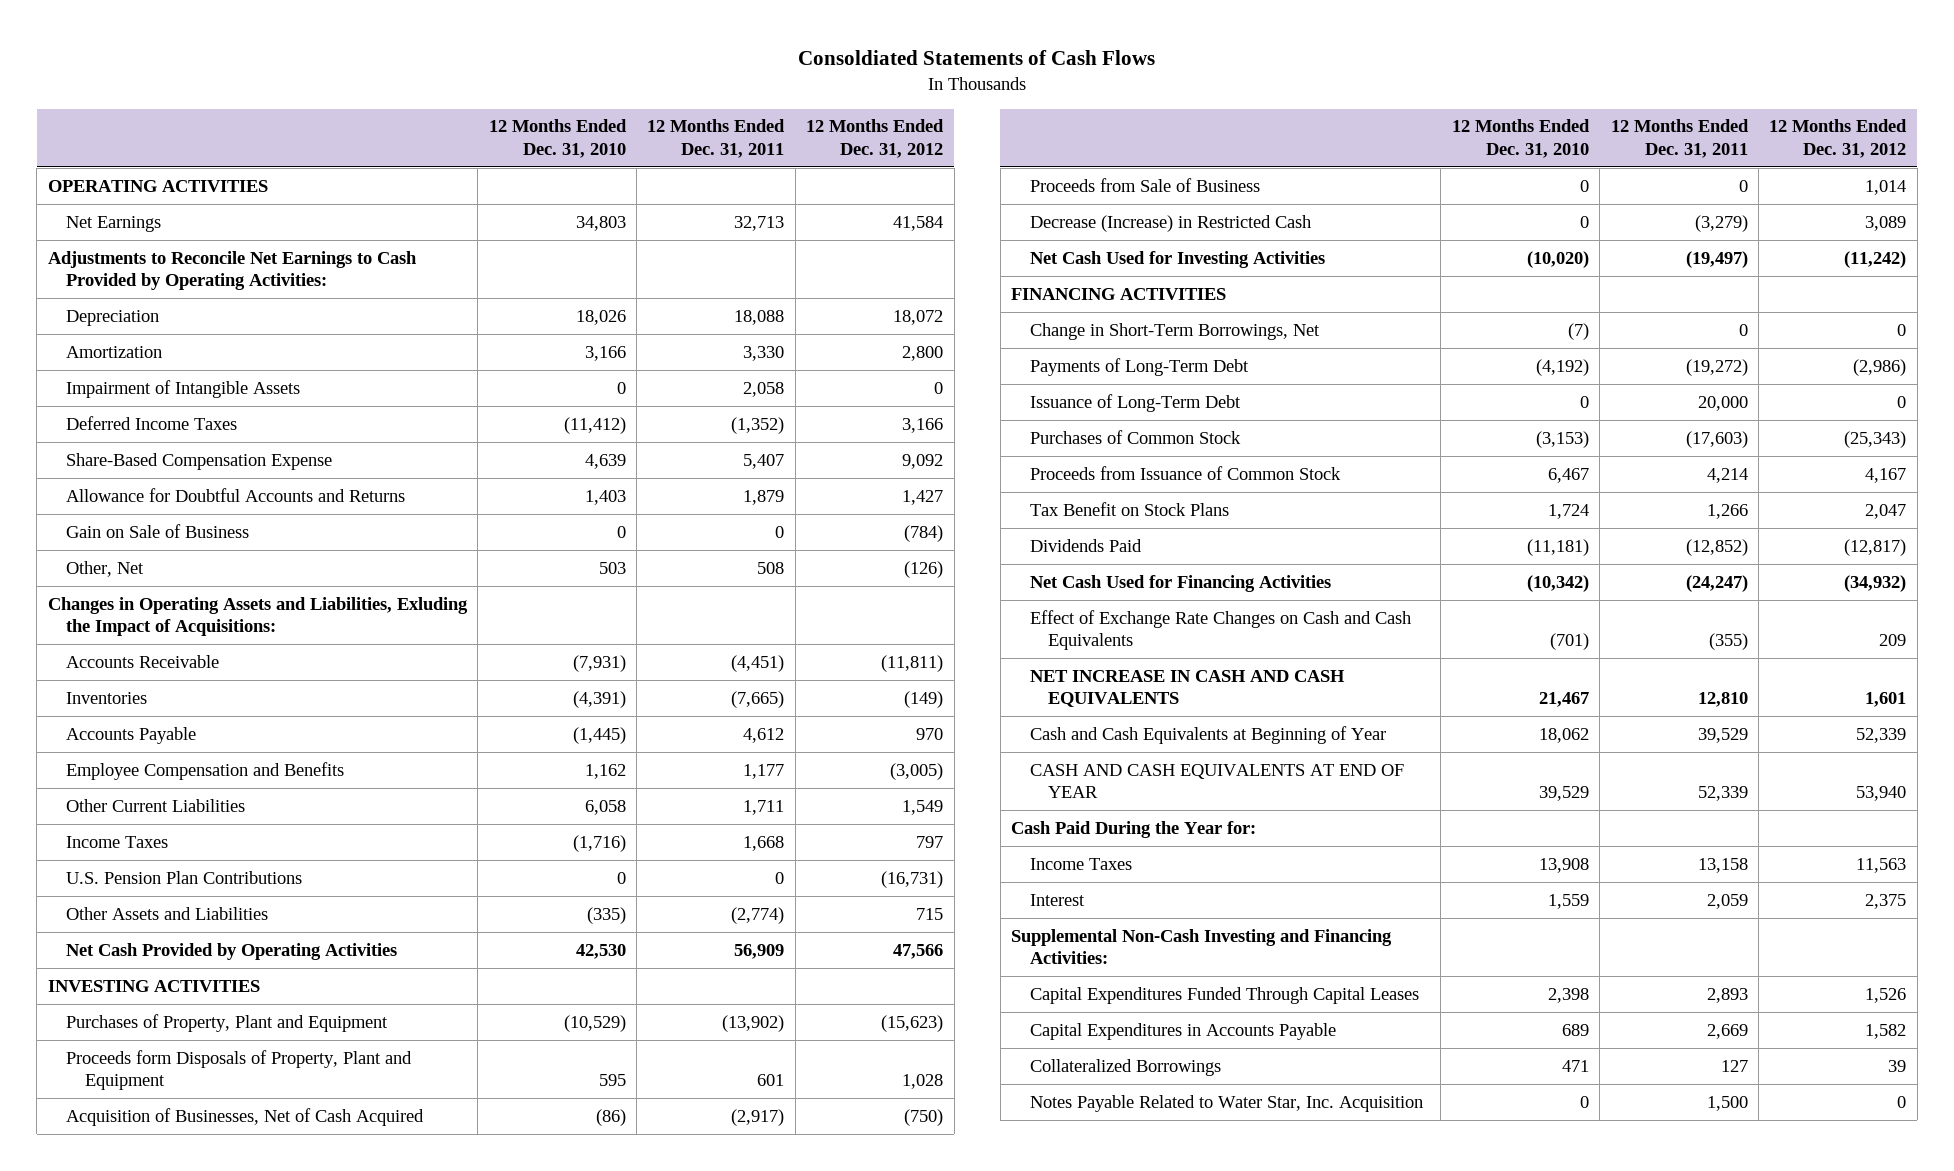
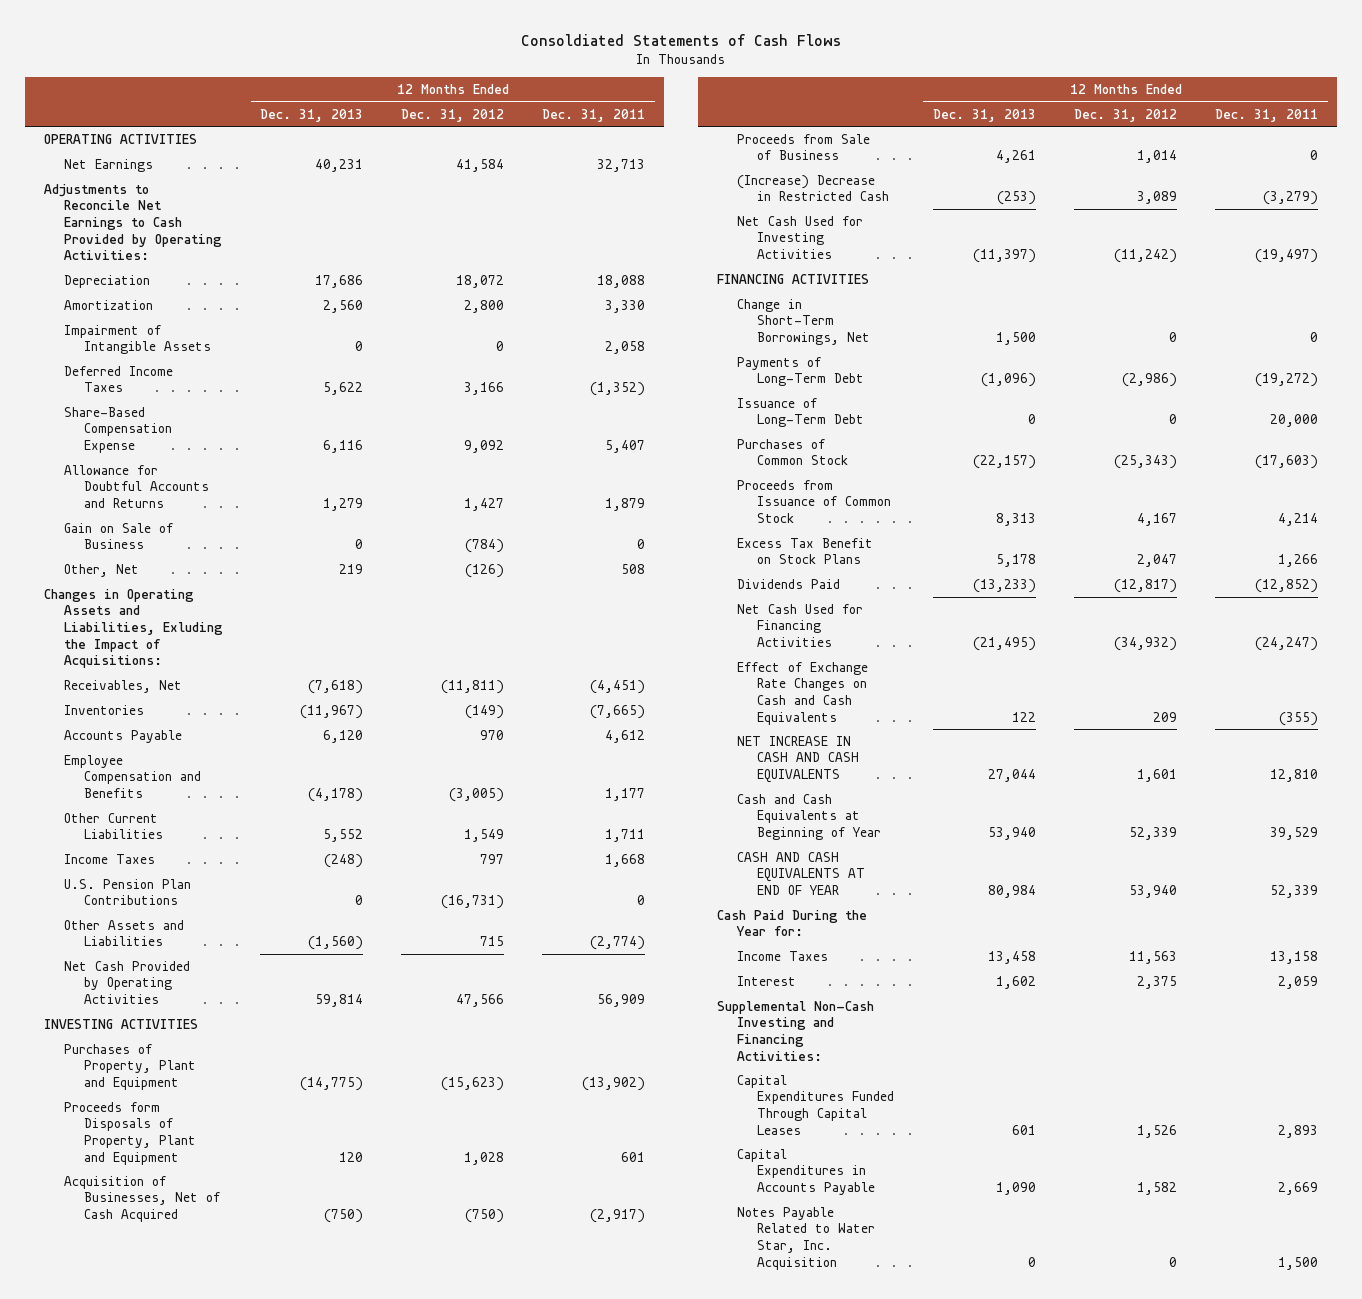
[488,119,627,158] 12 Months Ended Dec. 31, 2010 -> none
none -> [260,108,364,122] Dec. 31, 2013
[66,654,220,668] Accounts Receivable -> [63,679,182,693] Receivables, Net
[1029,214,1311,232] Decrease (Increase) in Restricted Cash -> [736,174,890,202] (Increase) Decrease in Restricted Cash
[1029,501,1229,516] Tax Benefit on Stock Plans -> [736,537,873,565] Excess Tax Benefit on Stock Plans
[1029,1058,1221,1076] Collateralized Borrowings -> none

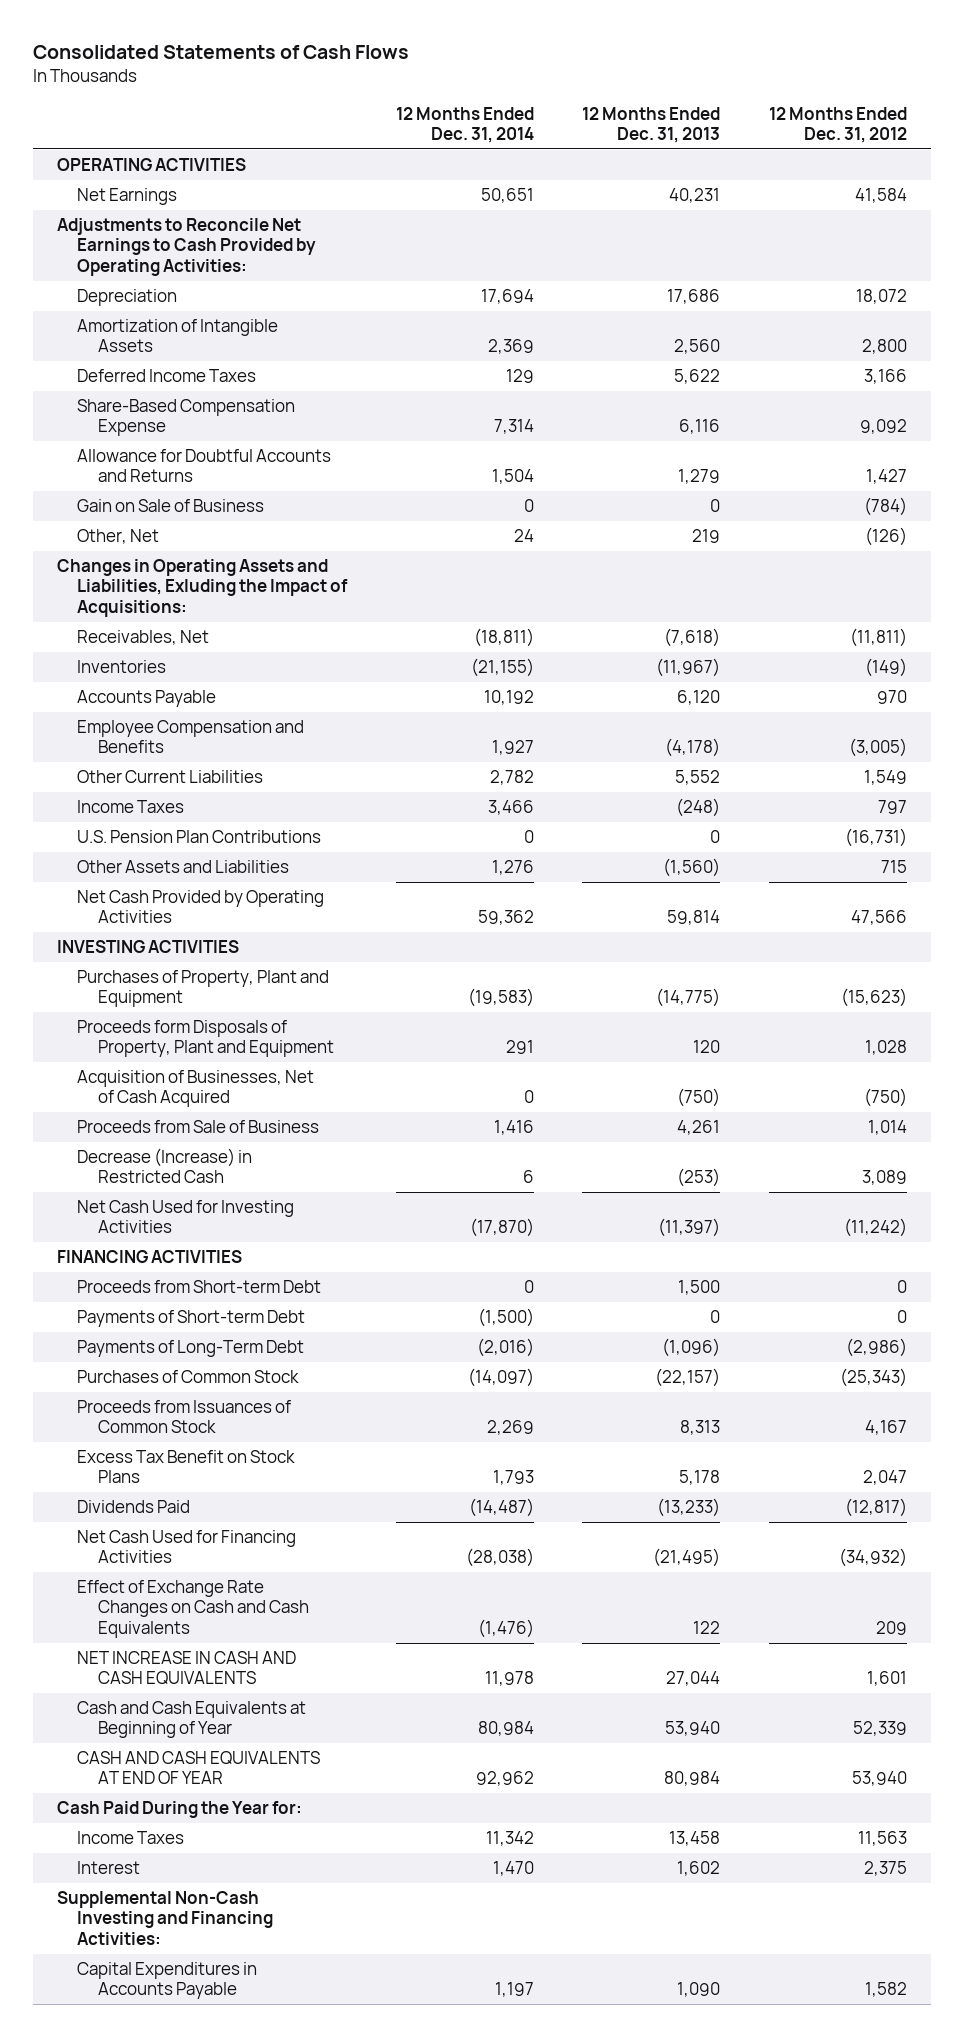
[520,33,841,46] Consoldiated Statements of Cash Flows -> [32,44,409,59] Consolidated Statements of Cash Flows
[542,108,646,122] Dec. 31, 2011 -> none
none -> [395,106,534,144] 12 Months Ended Dec. 31, 2014
[63,324,212,355] Impairment of Intangible Assets -> none
[63,299,153,310] Amortization -> [77,319,279,353] Amortization of Intangible Assets
[736,174,890,202] (Increase) Decrease in Restricted Cash -> [77,1148,253,1184] Decrease (Increase) in Restricted Cash
[736,298,871,345] Change in Short-Term Borrowings, Net -> none
none -> [77,1280,322,1294] Proceeds from Short-term Debt
none -> [77,1310,306,1328] Payments of Short-term Debt
[736,397,865,428] Issuance of Long-Term Debt -> none
[736,479,892,523] Proceeds from Issuance of Common Stock -> [77,1400,292,1434] Proceeds from Issuances of Common Stock
[736,1074,895,1135] Capital Expenditures Funded Through Capital Leases -> none
[736,1206,876,1270] Notes Payable Related to Water Star, Inc. Acquisition -> none

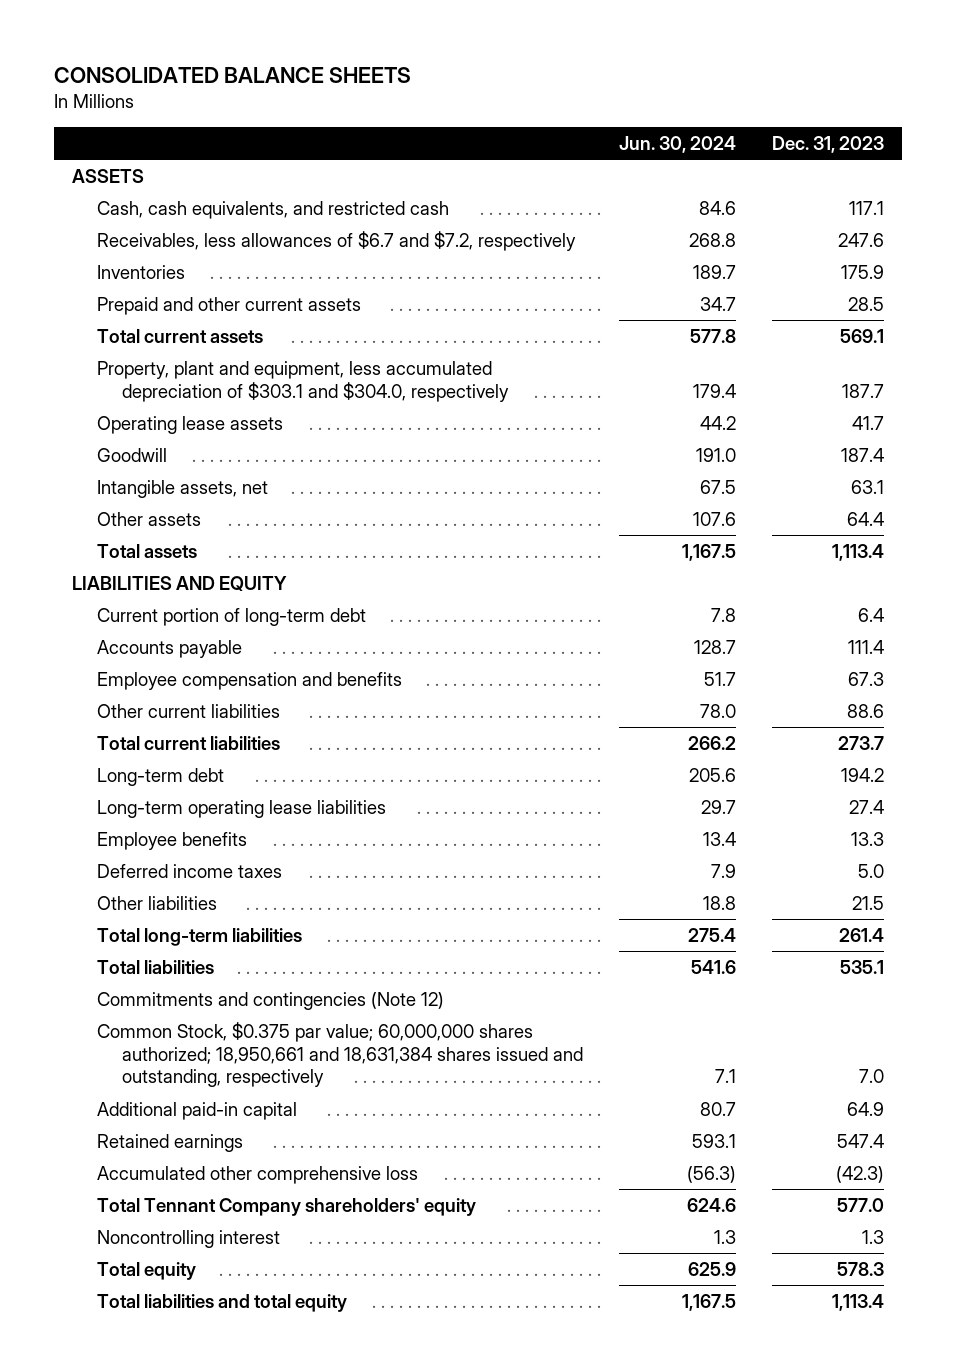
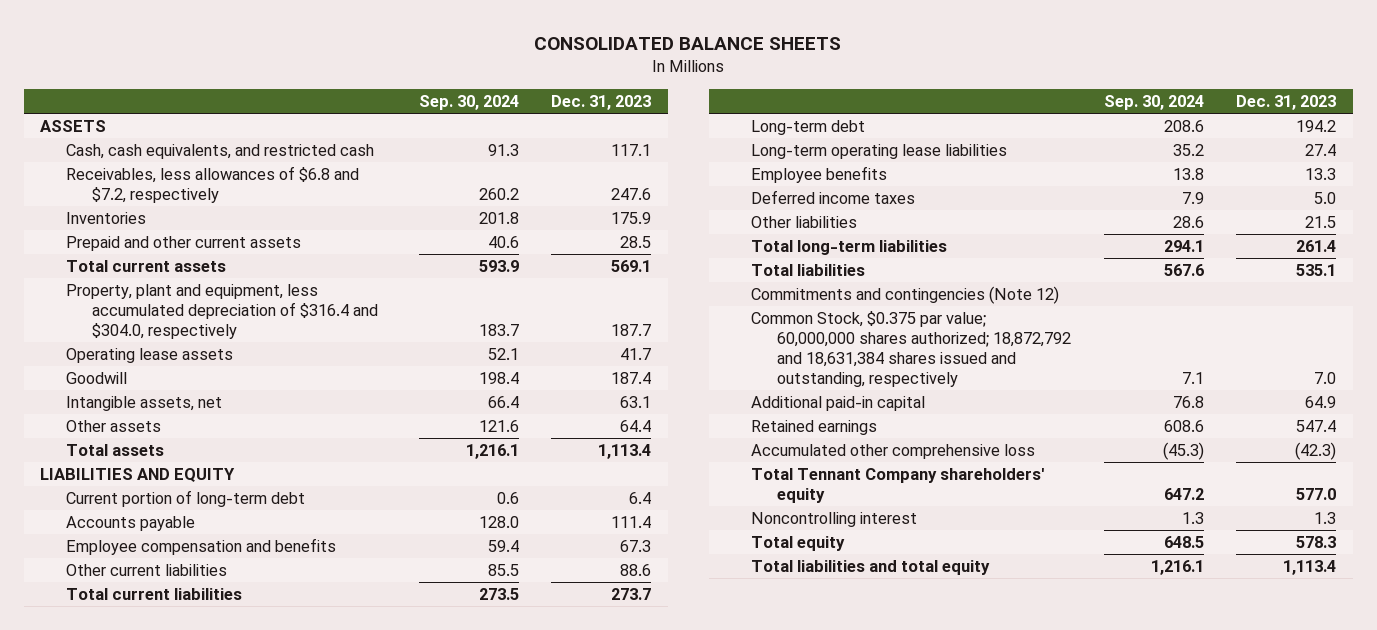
[619,135,737,153] Jun. 30, 2024 -> none
none -> [418,94,519,110] Sep. 30, 2024
[97,230,577,251] Receivables, less allowances of $6.7 and $7.2, respectively -> [66,166,360,204] Receivables, less allowances of $6.8 and $7.2, respectively
[97,360,510,402] Property, plant and equipment, less accumulated depreciation of $303.1 and $304.0, respectively -> [66,284,379,340] Property, plant and equipment, less accumulated depreciation of $316.4 and $304.0, respectively
[97,1021,584,1088] Common Stock, $0.375 par value; 60,000,000 shares authorized; 18,950,661 and 18,631,384 shares issued and outstanding, respectively -> [751,311,1072,387] Common Stock, $0.375 par value; 60,000,000 shares authorized; 18,872,792 and 18,631,384 shares issued and outstanding, respectively

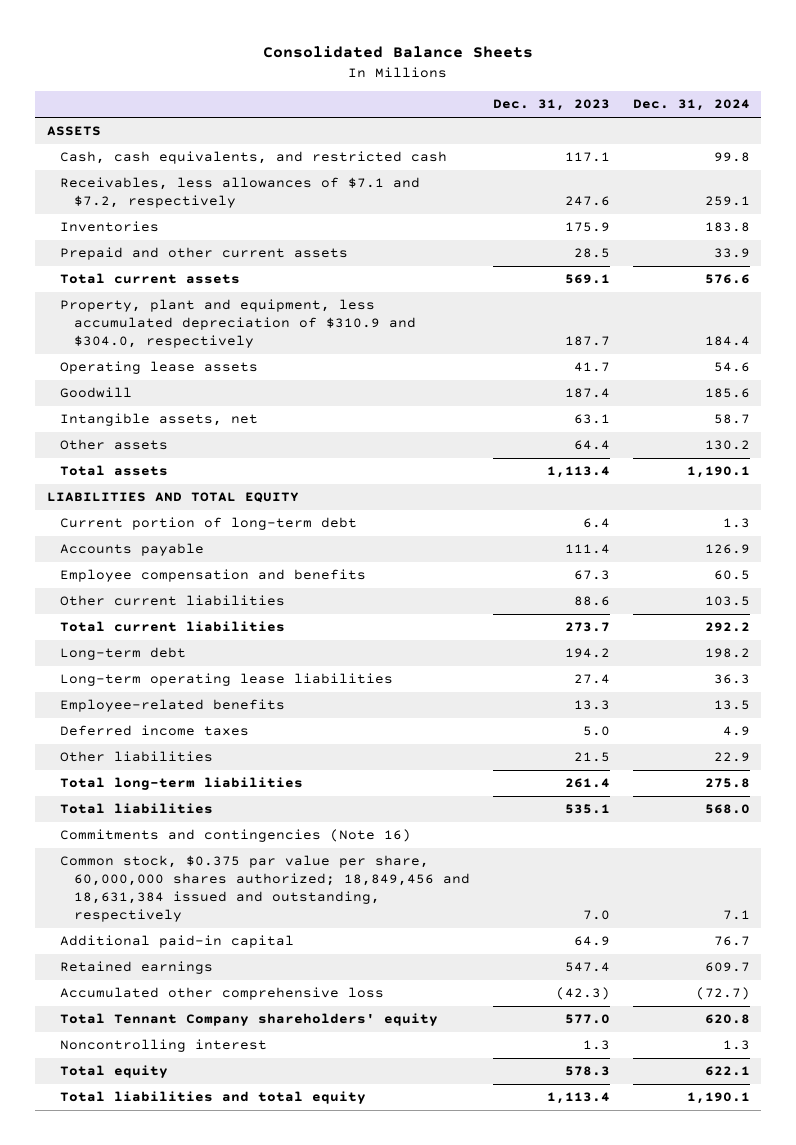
[534,36,842,50] CONSOLIDATED BALANCE SHEETS -> [263,46,534,59] Consolidated Balance Sheets
[418,94,519,110] Sep. 30, 2024 -> none
none -> [632,99,750,112] Dec. 31, 2024
[66,166,360,204] Receivables, less allowances of $6.8 and $7.2, respectively -> [60,177,421,209] Receivables, less allowances of $7.1 and $7.2, respectively
[66,284,379,340] Property, plant and equipment, less accumulated depreciation of $316.4 and $304.0, respectively -> [60,299,416,348] Property, plant and equipment, less accumulated depreciation of $310.9 and $304.0, respectively
[40,468,236,483] LIABILITIES AND EQUITY -> [46,492,299,504] LIABILITIES AND TOTAL EQUITY
[751,166,888,184] Employee benefits -> [60,699,286,713] Employee-related benefits
[751,286,1060,305] Commitments and contingencies (Note 12) -> [60,829,412,843] Commitments and contingencies (Note 16)
[751,311,1072,387] Common Stock, $0.375 par value; 60,000,000 shares authorized; 18,872,792 and 18,631,384 shares issued and outstanding, respectively -> [60,855,470,922] Common stock, $0.375 par value per share, 60,000,000 shares authorized; 18,849,456 and 18,631,384 issued and outstanding, respectively

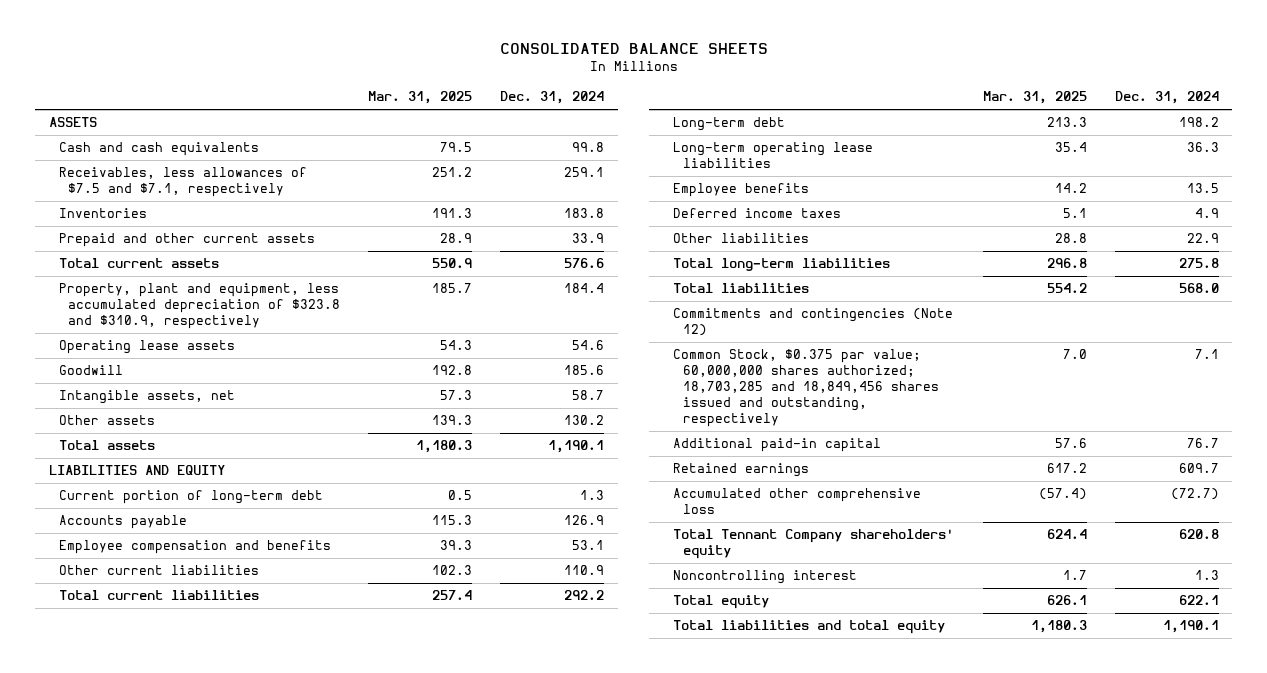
[263,46,534,59] Consolidated Balance Sheets -> [499,43,768,55] CONSOLIDATED BALANCE SHEETS
[492,99,610,112] Dec. 31, 2023 -> none
none -> [368,91,473,105] Mar. 31, 2025
[60,151,448,165] Cash, cash equivalents, and restricted cash -> [58,142,259,157] Cash and cash equivalents
[60,177,421,209] Receivables, less allowances of $7.1 and $7.2, respectively -> [58,167,307,198] Receivables, less allowances of $7.5 and $7.1, respectively
[60,299,416,348] Property, plant and equipment, less accumulated depreciation of $310.9 and $304.0, respectively -> [58,283,341,330] Property, plant and equipment, less accumulated depreciation of $323.8 and $310.9, respectively
[46,492,299,504] LIABILITIES AND TOTAL EQUITY -> [48,465,225,476] LIABILITIES AND EQUITY
[713,570,750,581] 60.5 -> [571,540,604,551] 53.1
[704,596,750,607] 103.5 -> [563,565,604,576] 110.9
[60,699,286,713] Employee-related benefits -> [673,183,810,198] Employee benefits
[60,829,412,843] Commitments and contingencies (Note 16) -> [673,308,954,337] Commitments and contingencies (Note 12)
[60,855,470,922] Common stock, $0.375 par value per share, 60,000,000 shares authorized; 18,849,456 and 18,631,384 issued and outstanding, respectively -> [673,349,940,427] Common Stock, $0.375 par value; 60,000,000 shares authorized; 18,703,285 and 18,849,456 shares issued and outstanding, respectively

